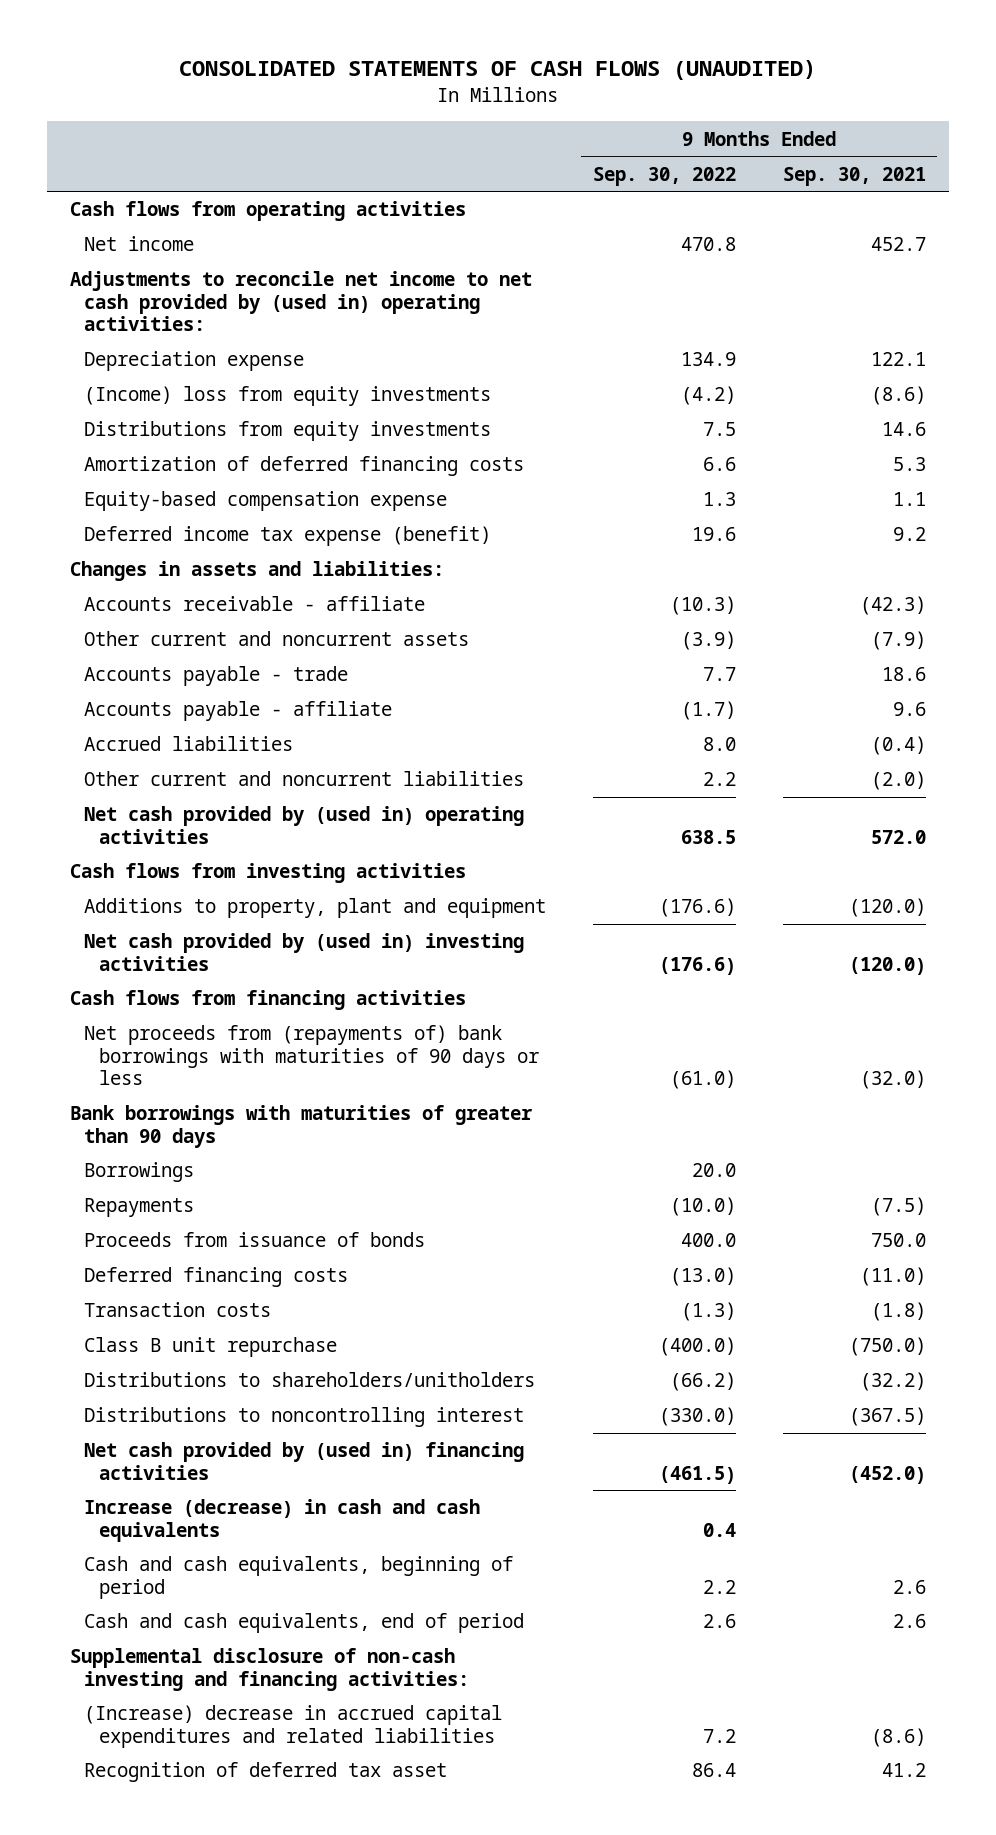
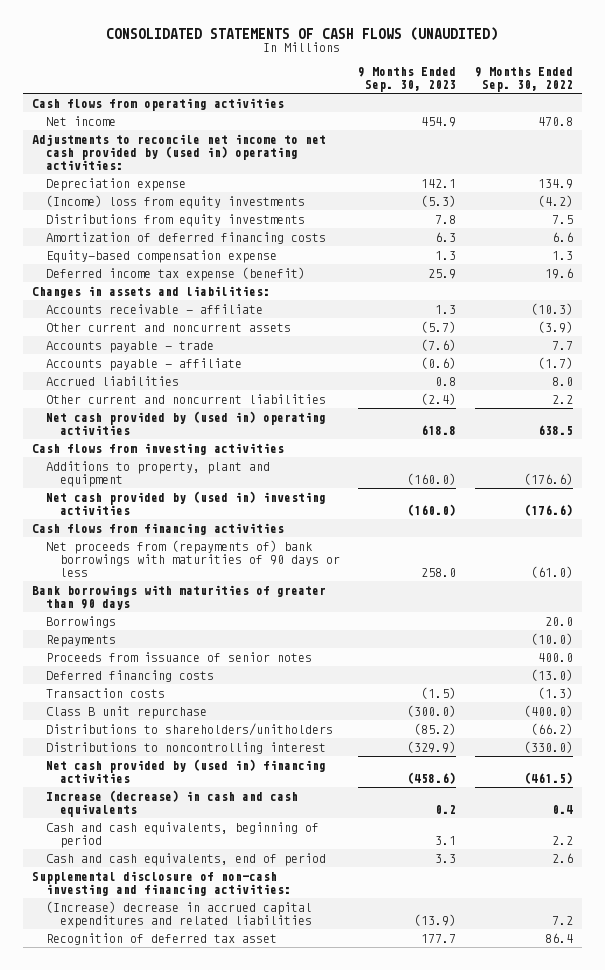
[782,166,926,186] Sep. 30, 2021 -> none
none -> [358,67,457,93] 9 Months Ended Sep. 30, 2023
[84,1232,426,1248] Proceeds from issuance of bonds -> [45,651,312,662] Proceeds from issuance of senior notes

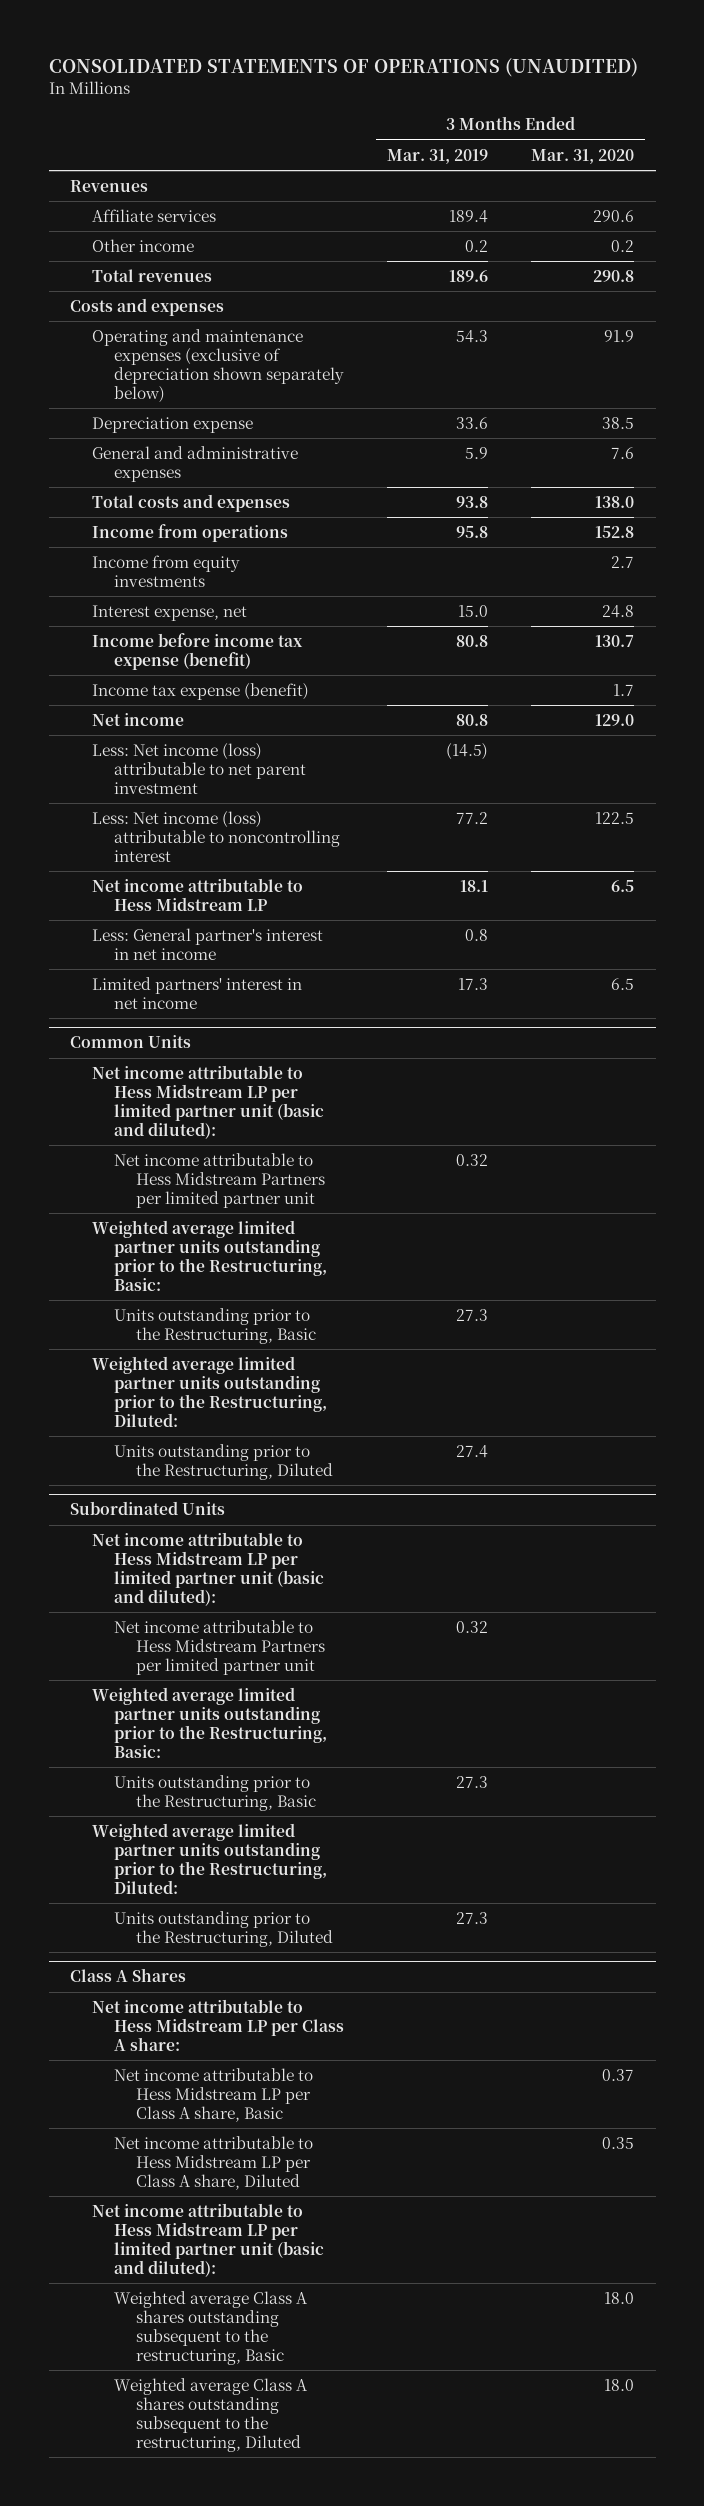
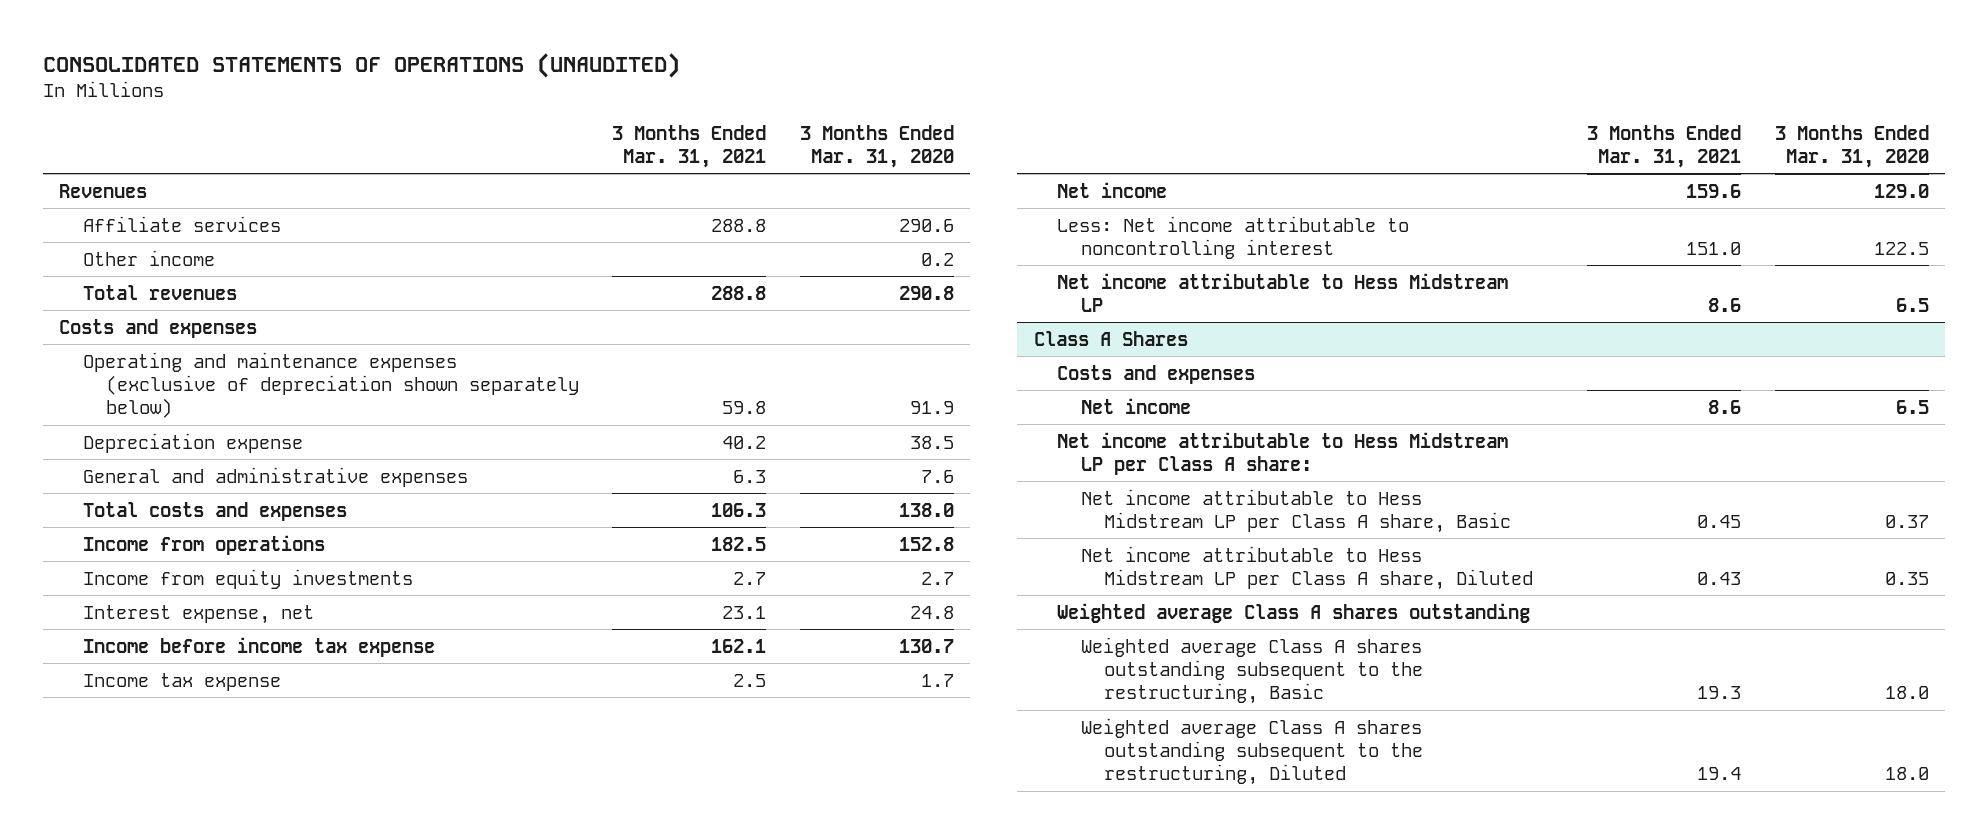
[387,148,489,164] Mar. 31, 2019 -> none
none -> [612,124,767,168] 3 Months Ended Mar. 31, 2021
[92,632,304,670] Income before income tax expense (benefit) -> [82,636,435,657] Income before income tax expense
[92,682,310,700] Income tax expense (benefit) -> [82,672,281,691] Income tax expense
[92,742,307,794] Less: Net income (loss) attributable to net parent investment -> none
[92,810,341,862] Less: Net income (loss) attributable to noncontrolling interest -> [1057,215,1410,259] Less: Net income attributable to noncontrolling interest
[92,927,324,960] Less: General partner's interest in net income -> none
[92,976,303,1009] Limited partners' interest in net income -> none
[70,1035,192,1049] Common Units -> none
[92,1064,325,1139] Net income attributable to Hess Midstream LP per limited partner unit (basic and diluted): -> none
[114,1152,326,1208] Net income attributable to Hess Midstream Partners per limited partner unit -> none
[92,1219,328,1291] Weighted average limited partner units outstanding prior to the Restructuring, Basic: -> none
[114,1307,317,1344] Units outstanding prior to the Restructuring, Basic -> none
[92,1355,328,1427] Weighted average limited partner units outstanding prior to the Restructuring, Diluted: -> none
[114,1443,334,1480] Units outstanding prior to the Restructuring, Diluted -> none
[70,1501,226,1516] Subordinated Units -> none
[92,1531,325,1606] Net income attributable to Hess Midstream LP per limited partner unit (basic and diluted): -> none
[114,1619,326,1675] Net income attributable to Hess Midstream Partners per limited partner unit -> none
[92,1686,328,1758] Weighted average limited partner units outstanding prior to the Restructuring, Basic: -> none
[114,1774,317,1811] Units outstanding prior to the Restructuring, Basic -> none
[92,1822,328,1894] Weighted average limited partner units outstanding prior to the Restructuring, Diluted: -> none
[114,1910,334,1947] Units outstanding prior to the Restructuring, Diluted -> none
none -> [1057,364,1256,384] Costs and expenses
none -> [1080,397,1191,414] Net income
[92,2202,325,2277] Net income attributable to Hess Midstream LP per limited partner unit (basic and diluted): -> [1057,602,1531,623] Weighted average Class A shares outstanding

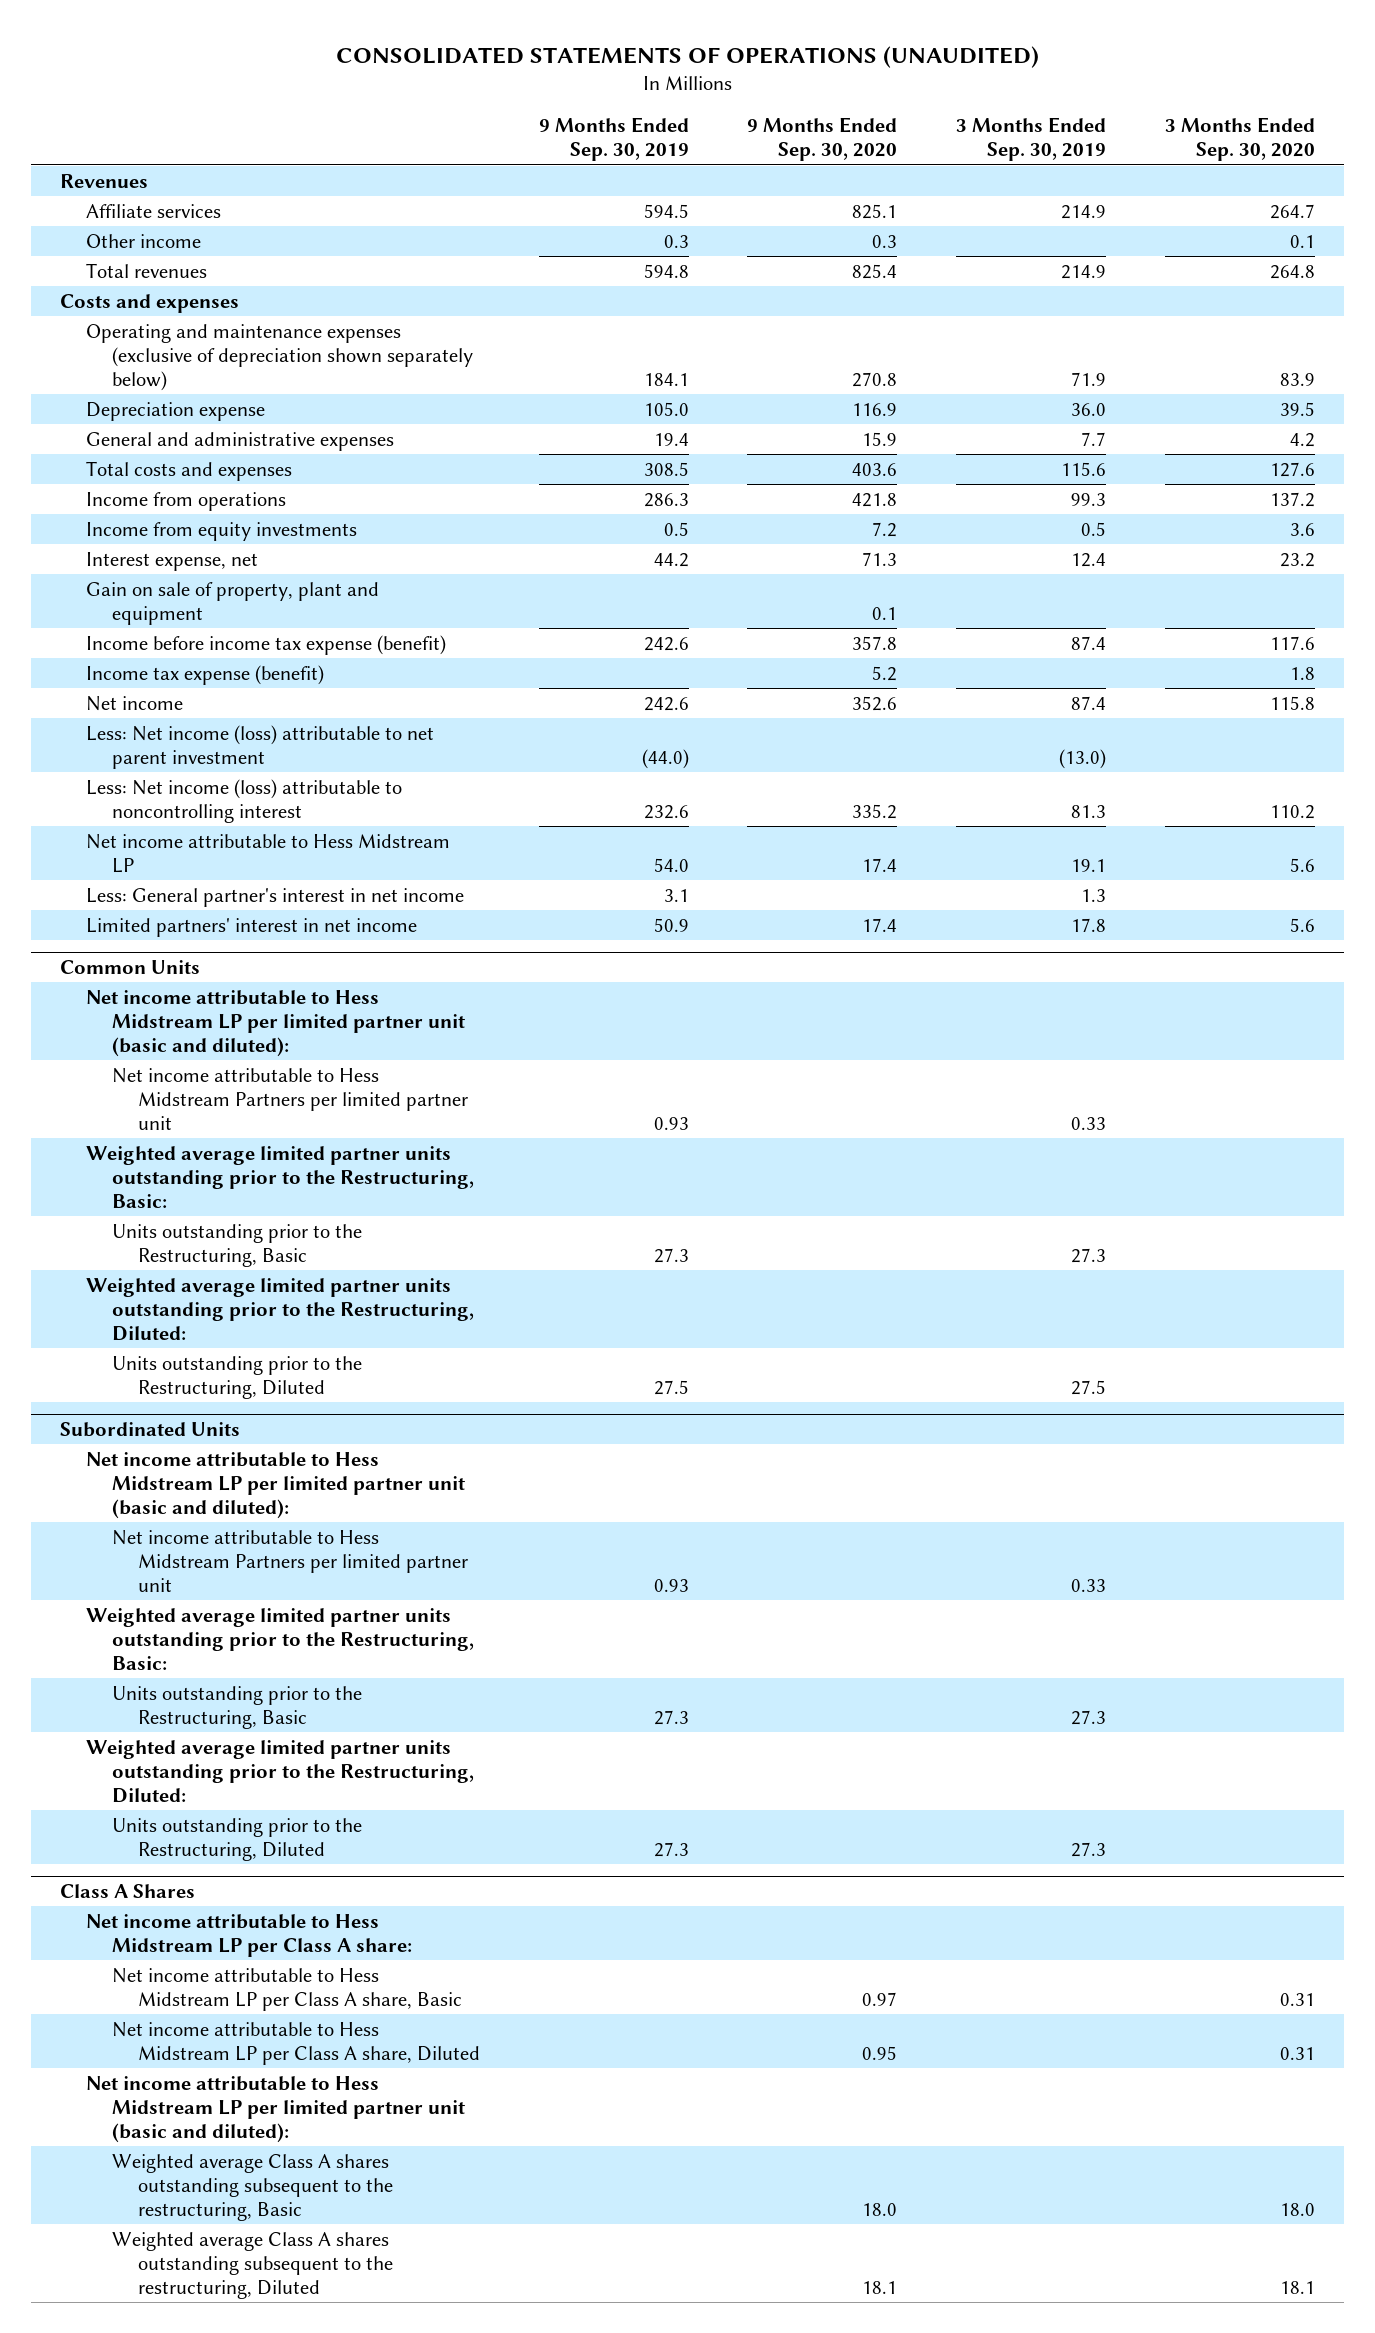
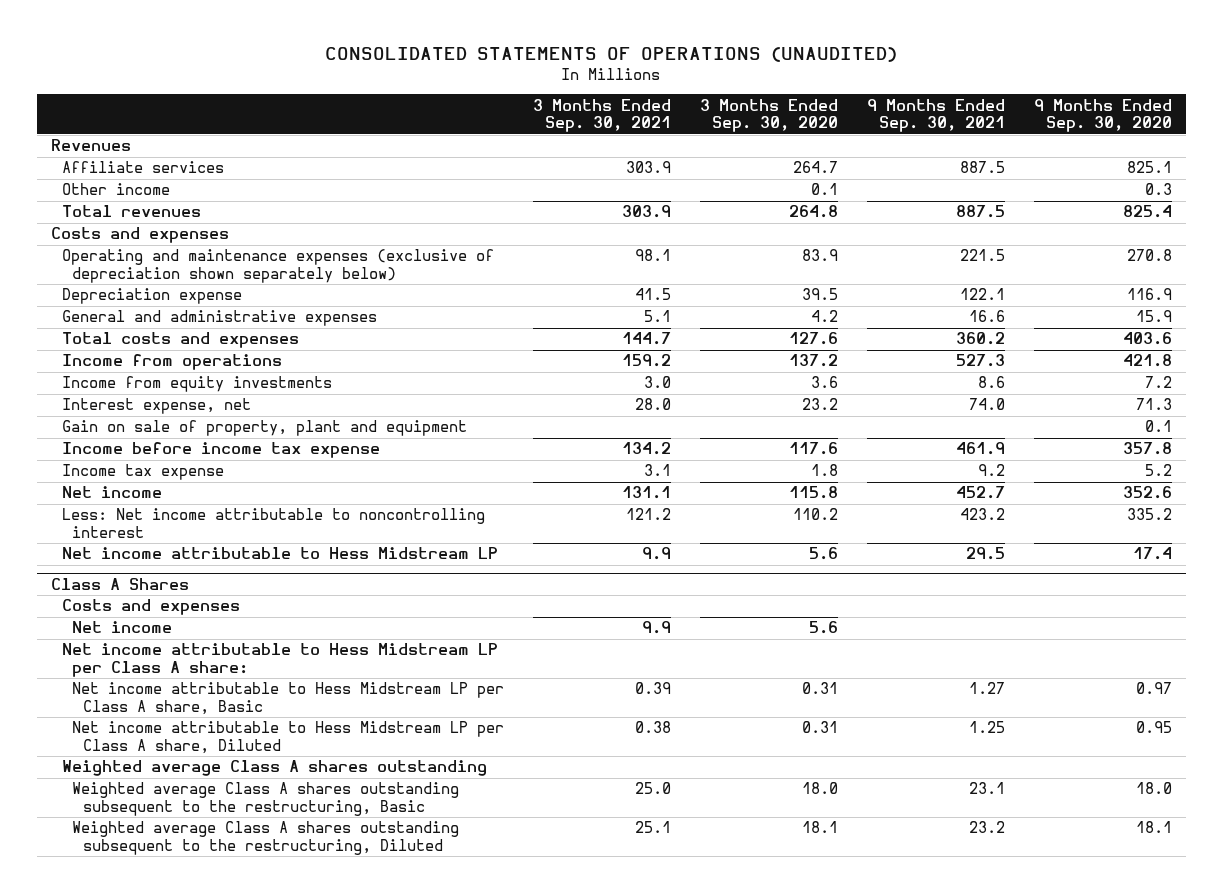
[538,117,689,162] 9 Months Ended Sep. 30, 2019 -> none
[956,117,1107,162] 3 Months Ended Sep. 30, 2019 -> none
none -> [532,98,671,133] 3 Months Ended Sep. 30, 2021
none -> [866,98,1005,133] 9 Months Ended Sep. 30, 2021
[86,634,447,655] Income before income tax expense (benefit) -> [61,442,380,459] Income before income tax expense
[86,664,325,685] Income tax expense (benefit) -> [61,464,224,481] Income tax expense
[86,724,435,769] Less: Net income (loss) attributable to net parent investment -> none
[86,778,403,823] Less: Net income (loss) attributable to noncontrolling interest -> [61,508,485,538] Less: Net income attributable to noncontrolling interest
[86,887,465,907] Less: General partner's interest in net income -> none
[86,917,418,937] Limited partners' interest in net income -> none
[60,959,201,974] Common Units -> none
[86,989,465,1058] Net income attributable to Hess Midstream LP per limited partner unit (basic and diluted): -> none
[111,1067,468,1131] Net income attributable to Hess Midstream Partners per limited partner unit -> none
[86,1145,474,1209] Weighted average limited partner units outstanding prior to the Restructuring, Basic: -> none
[111,1223,362,1267] Units outstanding prior to the Restructuring, Basic -> none
[86,1277,474,1342] Weighted average limited partner units outstanding prior to the Restructuring, Diluted: -> none
[111,1355,362,1399] Units outstanding prior to the Restructuring, Diluted -> none
[60,1421,241,1437] Subordinated Units -> none
[86,1451,465,1520] Net income attributable to Hess Midstream LP per limited partner unit (basic and diluted): -> none
[111,1529,468,1593] Net income attributable to Hess Midstream Partners per limited partner unit -> none
[86,1607,474,1671] Weighted average limited partner units outstanding prior to the Restructuring, Basic: -> none
[111,1685,362,1729] Units outstanding prior to the Restructuring, Basic -> none
[86,1739,474,1804] Weighted average limited partner units outstanding prior to the Restructuring, Diluted: -> none
[111,1817,362,1861] Units outstanding prior to the Restructuring, Diluted -> none
none -> [61,599,240,616] Costs and expenses
none -> [72,621,173,634] Net income
[86,2075,465,2144] Net income attributable to Hess Midstream LP per limited partner unit (basic and diluted): -> [61,760,487,777] Weighted average Class A shares outstanding

